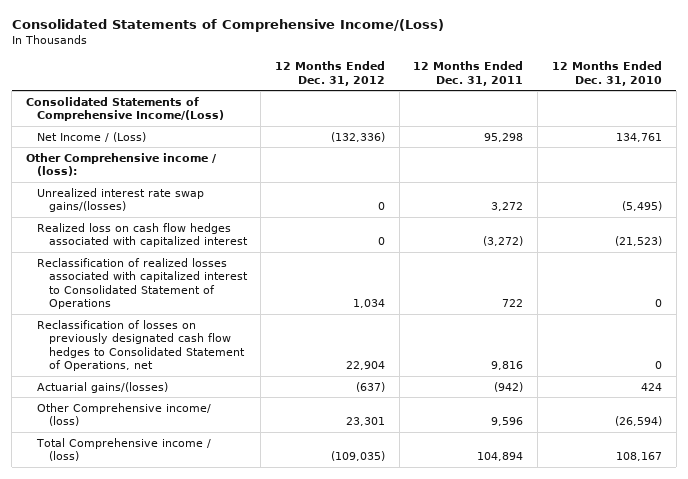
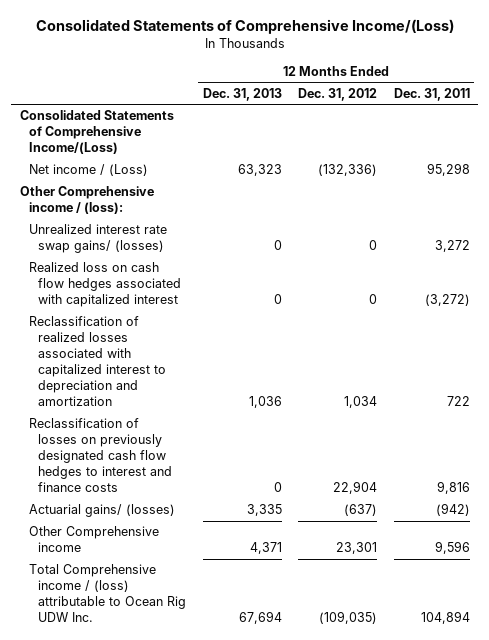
[551,61,662,86] 12 Months Ended Dec. 31, 2010 -> none
none -> [202,87,282,101] Dec. 31, 2013
[37,131,147,142] Net Income / (Loss) -> [28,164,148,177] Net income / (Loss)
[37,187,205,213] Unrealized interest rate swap gains/(losses) -> [28,224,167,254] Unrealized interest rate swap gains/ (losses)
[37,257,248,310] Reclassification of realized losses associated with capitalized interest to Consolidated Statement of Operations -> [28,316,166,407] Reclassification of realized losses associated with capitalized interest to depreciation and amortization
[37,319,245,372] Reclassification of losses on previously designated cash flow hedges to Consolidated Statement of Operations, net -> [28,418,172,493] Reclassification of losses on previously designated cash flow hedges to interest and finance costs
[37,381,169,393] Actuarial gains/(losses) -> [28,504,175,518] Actuarial gains/ (losses)
[37,402,212,427] Other Comprehensive income/ (loss) -> [28,526,159,553] Other Comprehensive income
[36,437,212,462] Total Comprehensive income / (loss) -> [28,564,186,623] Total Comprehensive income / (loss) attributable to Ocean Rig UDW Inc.

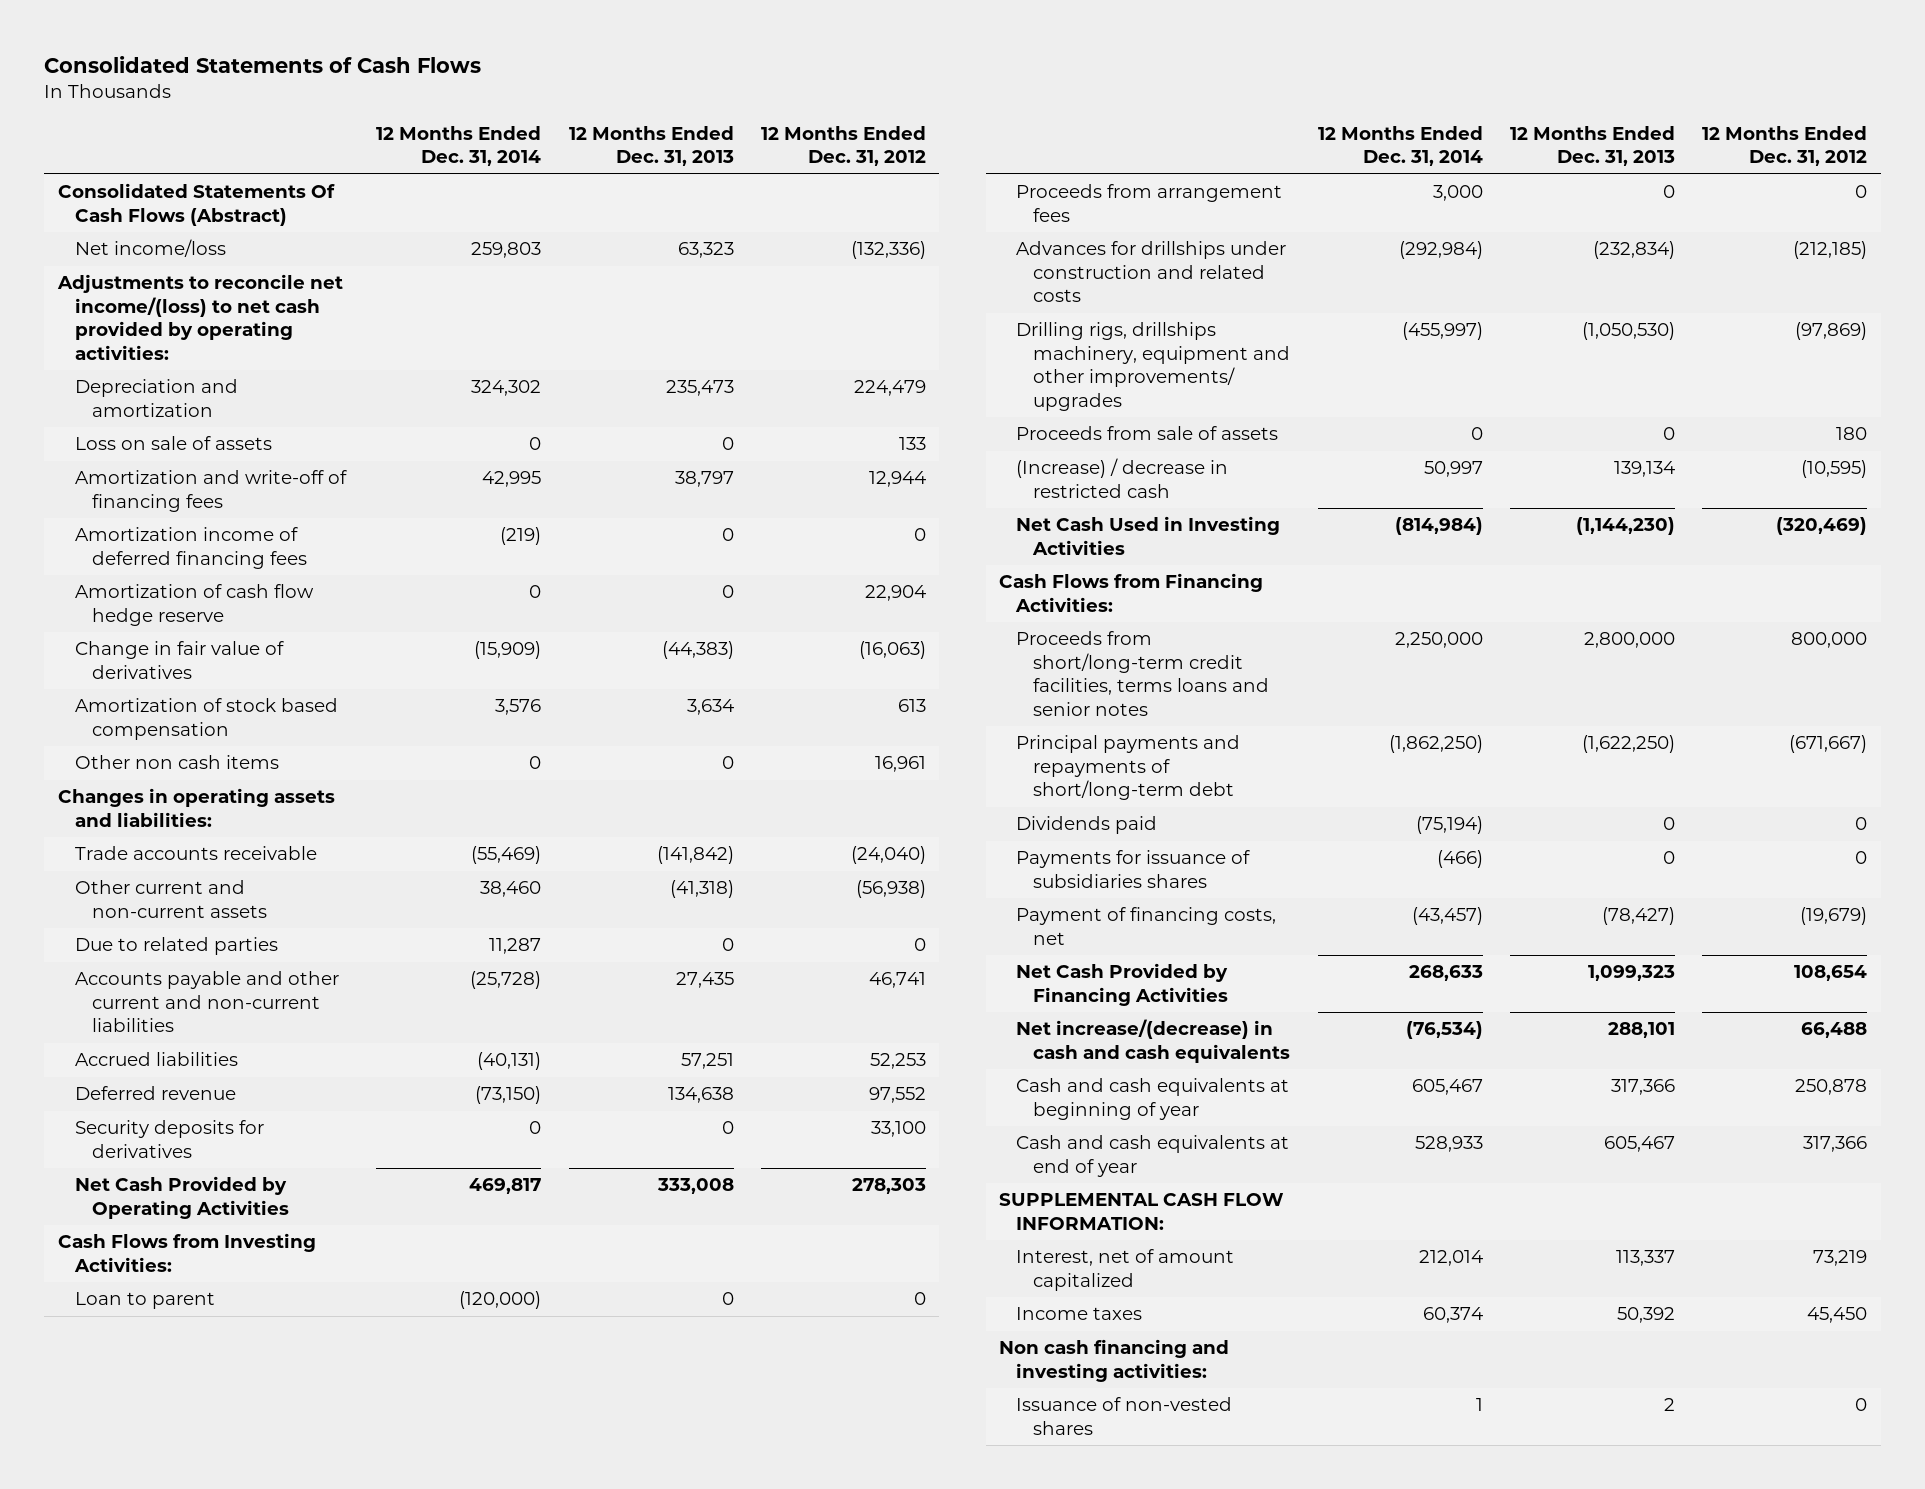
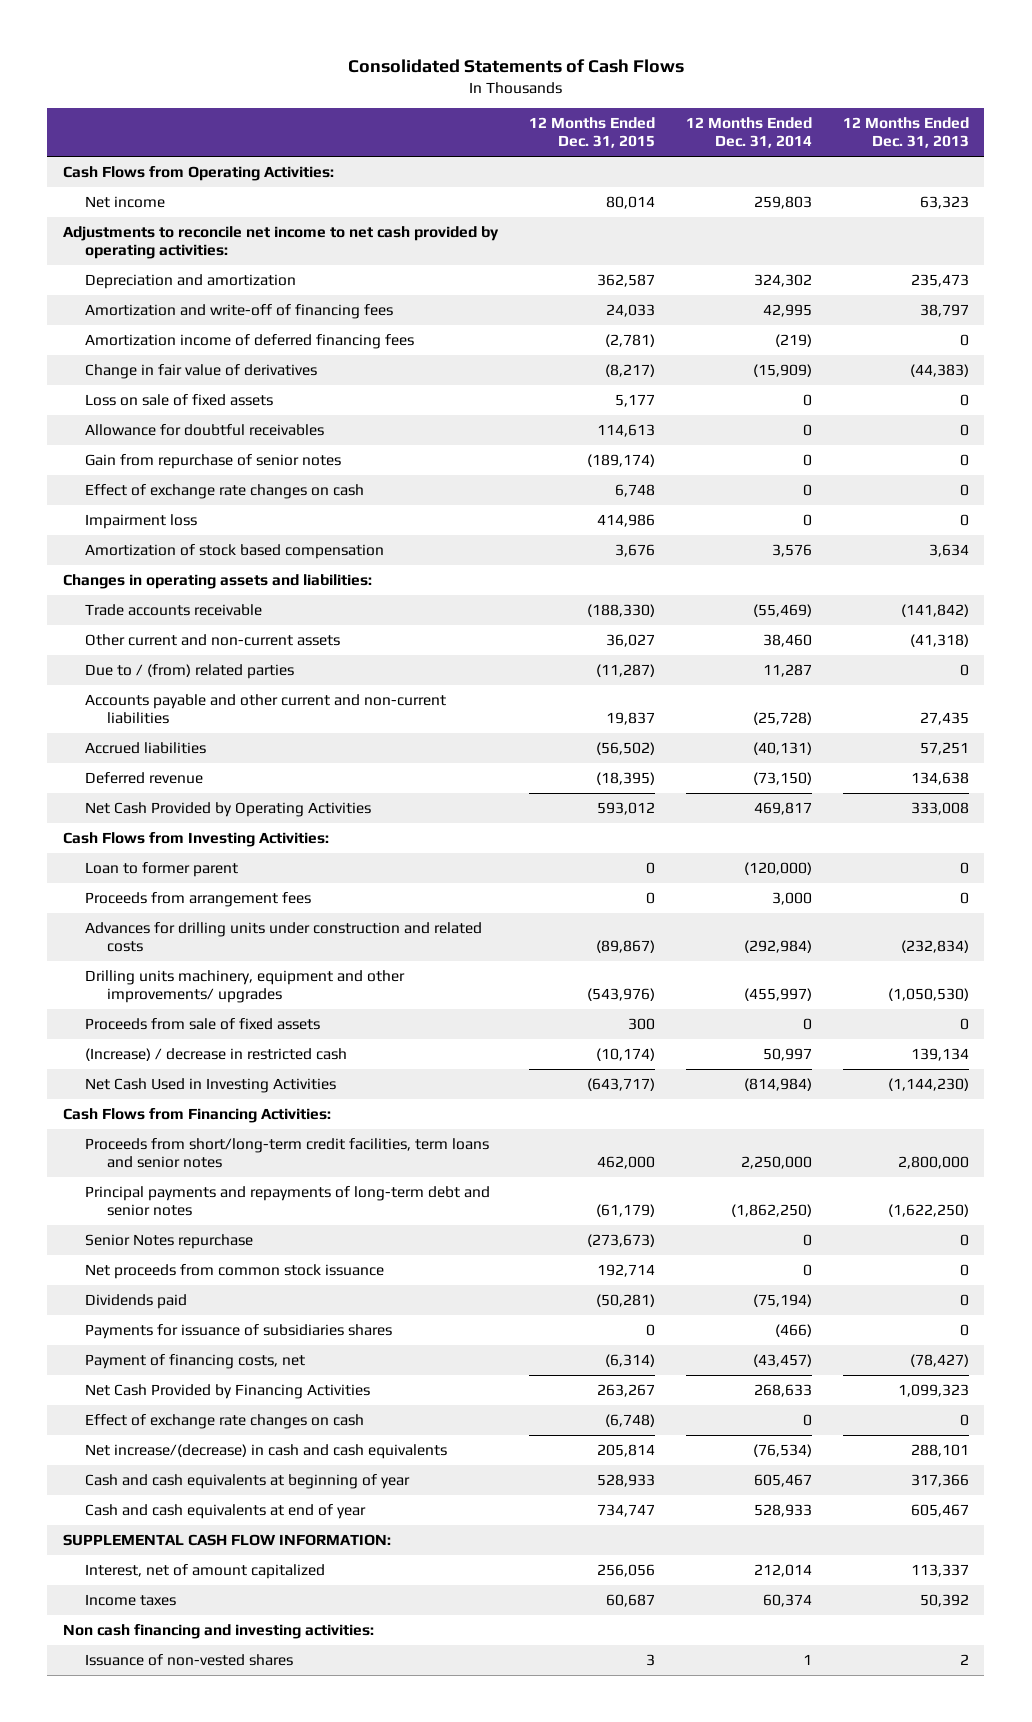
[760,125,926,167] 12 Months Ended Dec. 31, 2012 -> none
none -> [528,117,655,149] 12 Months Ended Dec. 31, 2015
[57,183,335,226] Consolidated Statements Of Cash Flows (Abstract) -> none
none -> [62,165,334,181] Cash Flows from Operating Activities:
[75,239,227,258] Net income/loss -> [85,195,166,208] Net income
[56,274,343,360] Adjustments to reconcile net income/(loss) to net cash provided by operating activities: -> [62,225,499,260] Adjustments to reconcile net income to net cash provided by operating activities:
[75,436,273,451] Loss on sale of assets -> none
[75,584,315,626] Amortization of cash flow hedge reserve -> none
none -> [85,393,274,406] Loss on sale of fixed assets
none -> [85,423,325,436] Allowance for doubtful receivables
none -> [85,453,342,469] Gain from repurchase of senior notes
none -> [85,483,365,499] Effect of exchange rate changes on cash
none -> [85,513,198,529] Impairment loss
[75,755,280,770] Other non cash items -> none
[75,937,279,956] Due to related parties -> [85,663,295,679] Due to / (from) related parties
[75,1120,265,1158] Security deposits for derivatives -> none
[75,1292,216,1310] Loan to parent -> [85,861,239,877] Loan to former parent
[1016,241,1287,303] Advances for drillships under construction and related costs -> [85,921,483,953] Advances for drilling units under construction and related costs
[1016,322,1291,411] Drilling rigs, drillships machinery, equipment and other improvements/ upgrades -> [85,969,406,1004] Drilling units machinery, equipment and other improvements/ upgrades
[1016,426,1279,441] Proceeds from sale of assets -> [85,1017,321,1030] Proceeds from sale of fixed assets
[1016,631,1270,716] Proceeds from short/long-term credit facilities, terms loans and senior notes -> [85,1137,490,1169] Proceeds from short/long-term credit facilities, term loans and senior notes
[1016,735,1241,801] Principal payments and repayments of short/long-term debt -> [85,1185,491,1217] Principal payments and repayments of long-term debt and senior notes
none -> [85,1233,254,1249] Senior Notes repurchase
none -> [85,1263,385,1279] Net proceeds from common stock issuance
none -> [85,1413,365,1429] Effect of exchange rate changes on cash

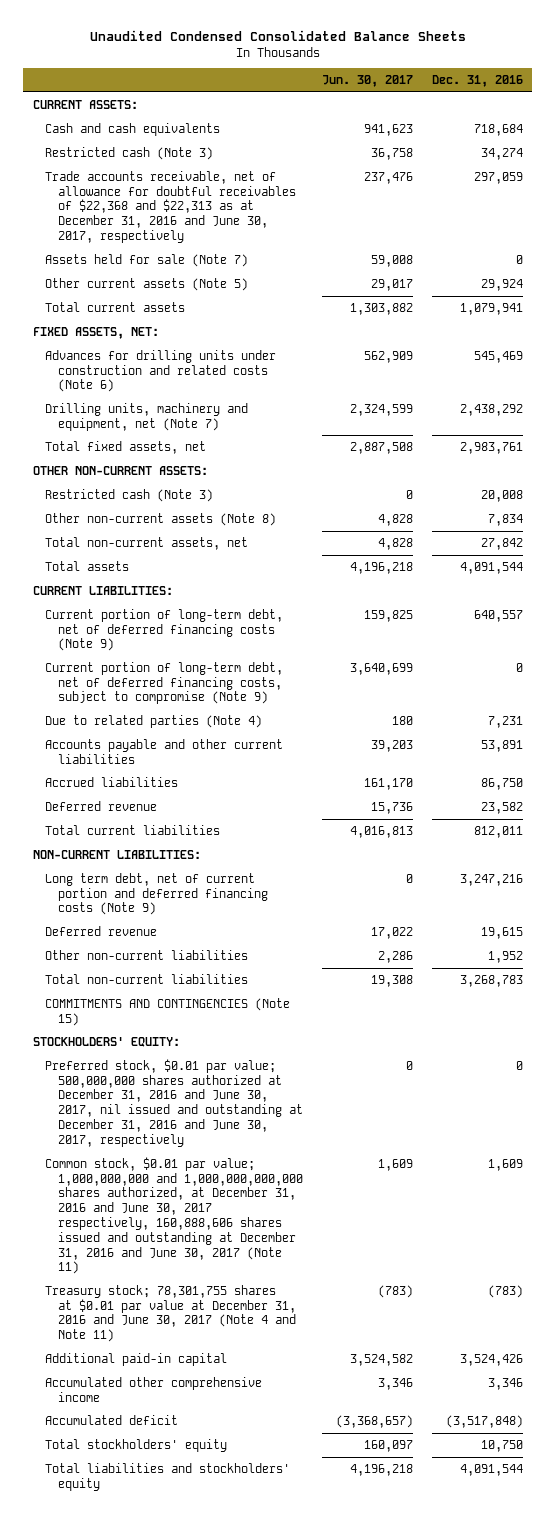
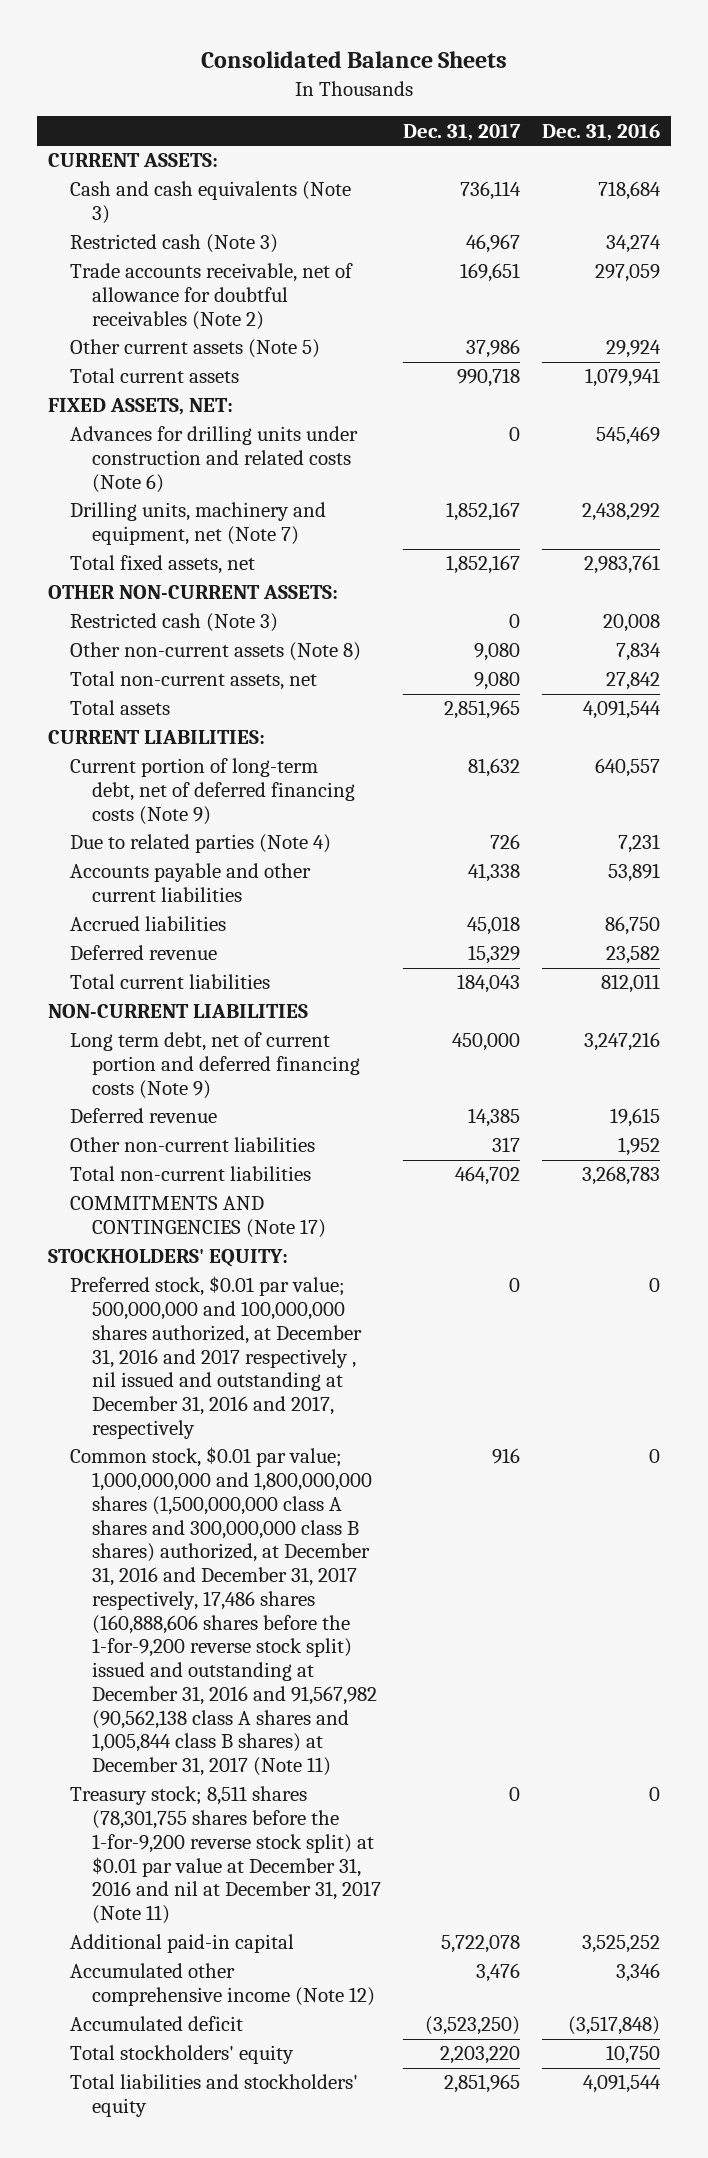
[89,30,466,42] Unaudited Condensed Consolidated Balance Sheets -> [200,51,507,69] Consolidated Balance Sheets
[321,75,413,88] Jun. 30, 2017 -> none
none -> [402,123,521,141] Dec. 31, 2017
[45,122,221,136] Cash and cash equivalents -> [69,181,351,225] Cash and cash equivalents (Note 3)
[45,253,249,267] Assets held for sale (Note 7) -> none
[45,170,296,244] Trade accounts receivable, net of allowance for doubtful receivables of $22,368 and $22,313 as at December 31, 2016 and June 30, 2017, respectively -> [69,263,353,330] Trade accounts receivable, net of allowance for doubtful receivables (Note 2)
[45,661,284,705] Current portion of long-term debt, net of deferred financing costs, subject to compromise (Note 9) -> none
[32,849,201,859] NON-CURRENT LIABILITIES: -> [47,1004,308,1019] NON-CURRENT LIABILITIES
[45,997,291,1026] COMMITMENTS AND CONTINGENCIES (Note 15) -> [69,1196,326,1239] COMMITMENTS AND CONTINGENCIES (Note 17)
[45,1058,303,1147] Preferred stock, $0.01 par value; 500,000,000 shares authorized at December 31, 2016 and June 30, 2017, nil issued and outstanding at December 31, 2016 and June 30, 2017, respectively -> [69,1276,362,1439] Preferred stock, $0.01 par value; 500,000,000 and 100,000,000 shares authorized, at December 31, 2016 and 2017 respectively , nil issued and outstanding at December 31, 2016 and 2017, respectively
[45,1156,303,1275] Common stock, $0.01 par value; 1,000,000,000 and 1,000,000,000,000 shares authorized, at December 31, 2016 and June 30, 2017 respectively, 160,888,606 shares issued and outstanding at December 31, 2016 and June 30, 2017 (Note 11) -> [69,1447,377,1777] Common stock, $0.01 par value; 1,000,000,000 and 1,800,000,000 shares (1,500,000,000 class A shares and 300,000,000 class B shares) authorized, at December 31, 2016 and December 31, 2017 respectively, 17,486 shares (160,888,606 shares before the 1-for-9,200 reverse stock split) issued and outstanding at December 31, 2016 and 91,567,982 (90,562,138 class A shares and 1,005,844 class B shares) at December 31, 2017 (Note 11)
[487,1158,523,1171] 1,609 -> [648,1449,660,1464] 0
[45,1284,296,1343] Treasury stock; 78,301,755 shares at $0.01 par value at December 31, 2016 and June 30, 2017 (Note 4 and Note 11) -> [69,1786,381,1925] Treasury stock; 8,511 shares (78,301,755 shares before the 1-for-9,200 reverse stock split) at $0.01 par value at December 31, 2016 and nil at December 31, 2017 (Note 11)
[487,1284,523,1298] (783) -> [648,1787,660,1802] 0
[459,1353,523,1366] 3,524,426 -> [581,1935,660,1954] 3,525,252
[45,1376,263,1402] Accumulated other comprehensive income -> [69,1963,375,2007] Accumulated other comprehensive income (Note 12)

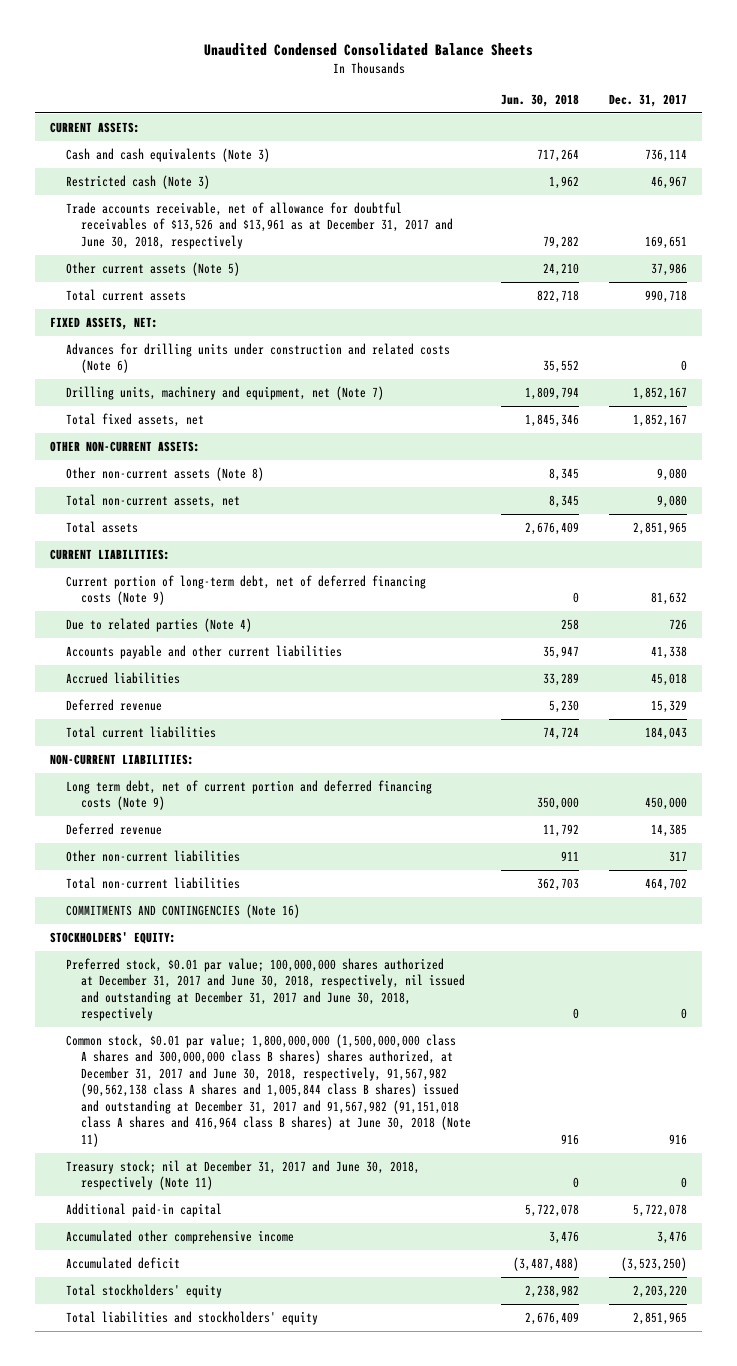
[200,51,507,69] Consolidated Balance Sheets -> [203,43,533,57] Unaudited Condensed Consolidated Balance Sheets
[541,123,660,141] Dec. 31, 2016 -> none
none -> [500,93,579,107] Jun. 30, 2018
[69,263,353,330] Trade accounts receivable, net of allowance for doubtful receivables (Note 2) -> [65,201,453,249] Trade accounts receivable, net of allowance for doubtful receivables of $13,526 and $13,961 as at December 31, 2017 and June 30, 2018, respectively
[69,613,278,633] Restricted cash (Note 3) -> none
[47,1004,308,1019] NON-CURRENT LIABILITIES -> [50,753,195,765] NON-CURRENT LIABILITIES:
[69,1196,326,1239] COMMITMENTS AND CONTINGENCIES (Note 17) -> [65,903,300,918] COMMITMENTS AND CONTINGENCIES (Note 16)
[69,1276,362,1439] Preferred stock, $0.01 par value; 500,000,000 and 100,000,000 shares authorized, at December 31, 2016 and 2017 respectively , nil issued and outstanding at December 31, 2016 and 2017, respectively -> [65,957,465,1022] Preferred stock, $0.01 par value; 100,000,000 shares authorized at December 31, 2017 and June 30, 2018, respectively, nil issued and outstanding at December 31, 2017 and June 30, 2018, respectively
[69,1447,377,1777] Common stock, $0.01 par value; 1,000,000,000 and 1,800,000,000 shares (1,500,000,000 class A shares and 300,000,000 class B shares) authorized, at December 31, 2016 and December 31, 2017 respectively, 17,486 shares (160,888,606 shares before the 1-for-9,200 reverse stock split) issued and outstanding at December 31, 2016 and 91,567,982 (90,562,138 class A shares and 1,005,844 class B shares) at December 31, 2017 (Note 11) -> [65,1033,471,1147] Common stock, $0.01 par value; 1,800,000,000 (1,500,000,000 class A shares and 300,000,000 class B shares) shares authorized, at December 31, 2017 and June 30, 2018, respectively, 91,567,982 (90,562,138 class A shares and 1,005,844 class B shares) issued and outstanding at December 31, 2017 and 91,567,982 (91,151,018 class A shares and 416,964 class B shares) at June 30, 2018 (Note 11)
[69,1786,381,1925] Treasury stock; 8,511 shares (78,301,755 shares before the 1-for-9,200 reverse stock split) at $0.01 par value at December 31, 2016 and nil at December 31, 2017 (Note 11) -> [65,1159,420,1191] Treasury stock; nil at December 31, 2017 and June 30, 2018, respectively (Note 11)
[69,1963,375,2007] Accumulated other comprehensive income (Note 12) -> [65,1229,294,1244] Accumulated other comprehensive income

